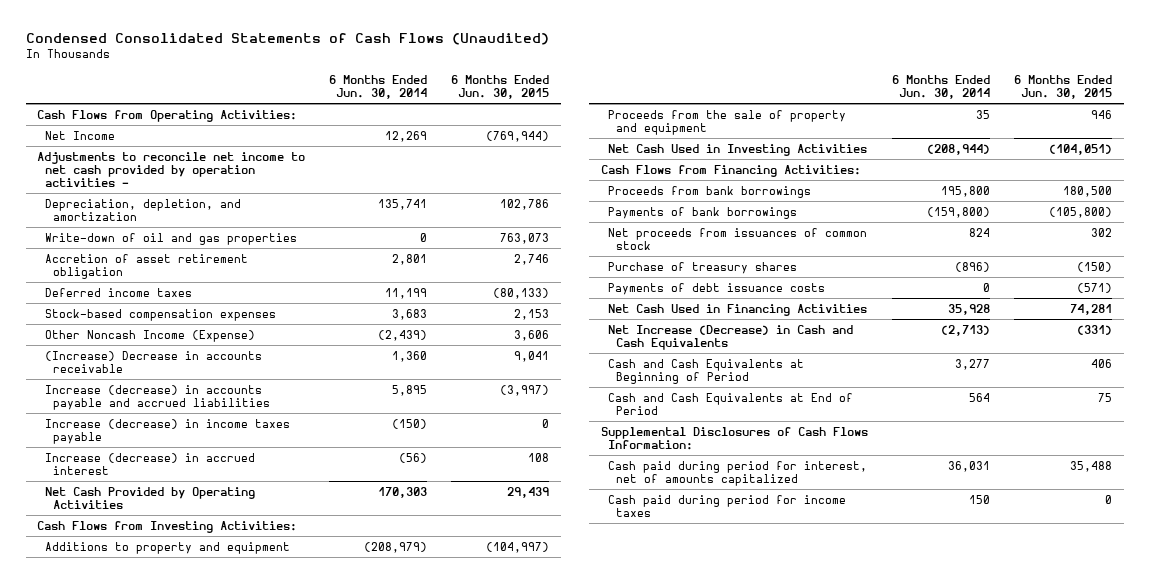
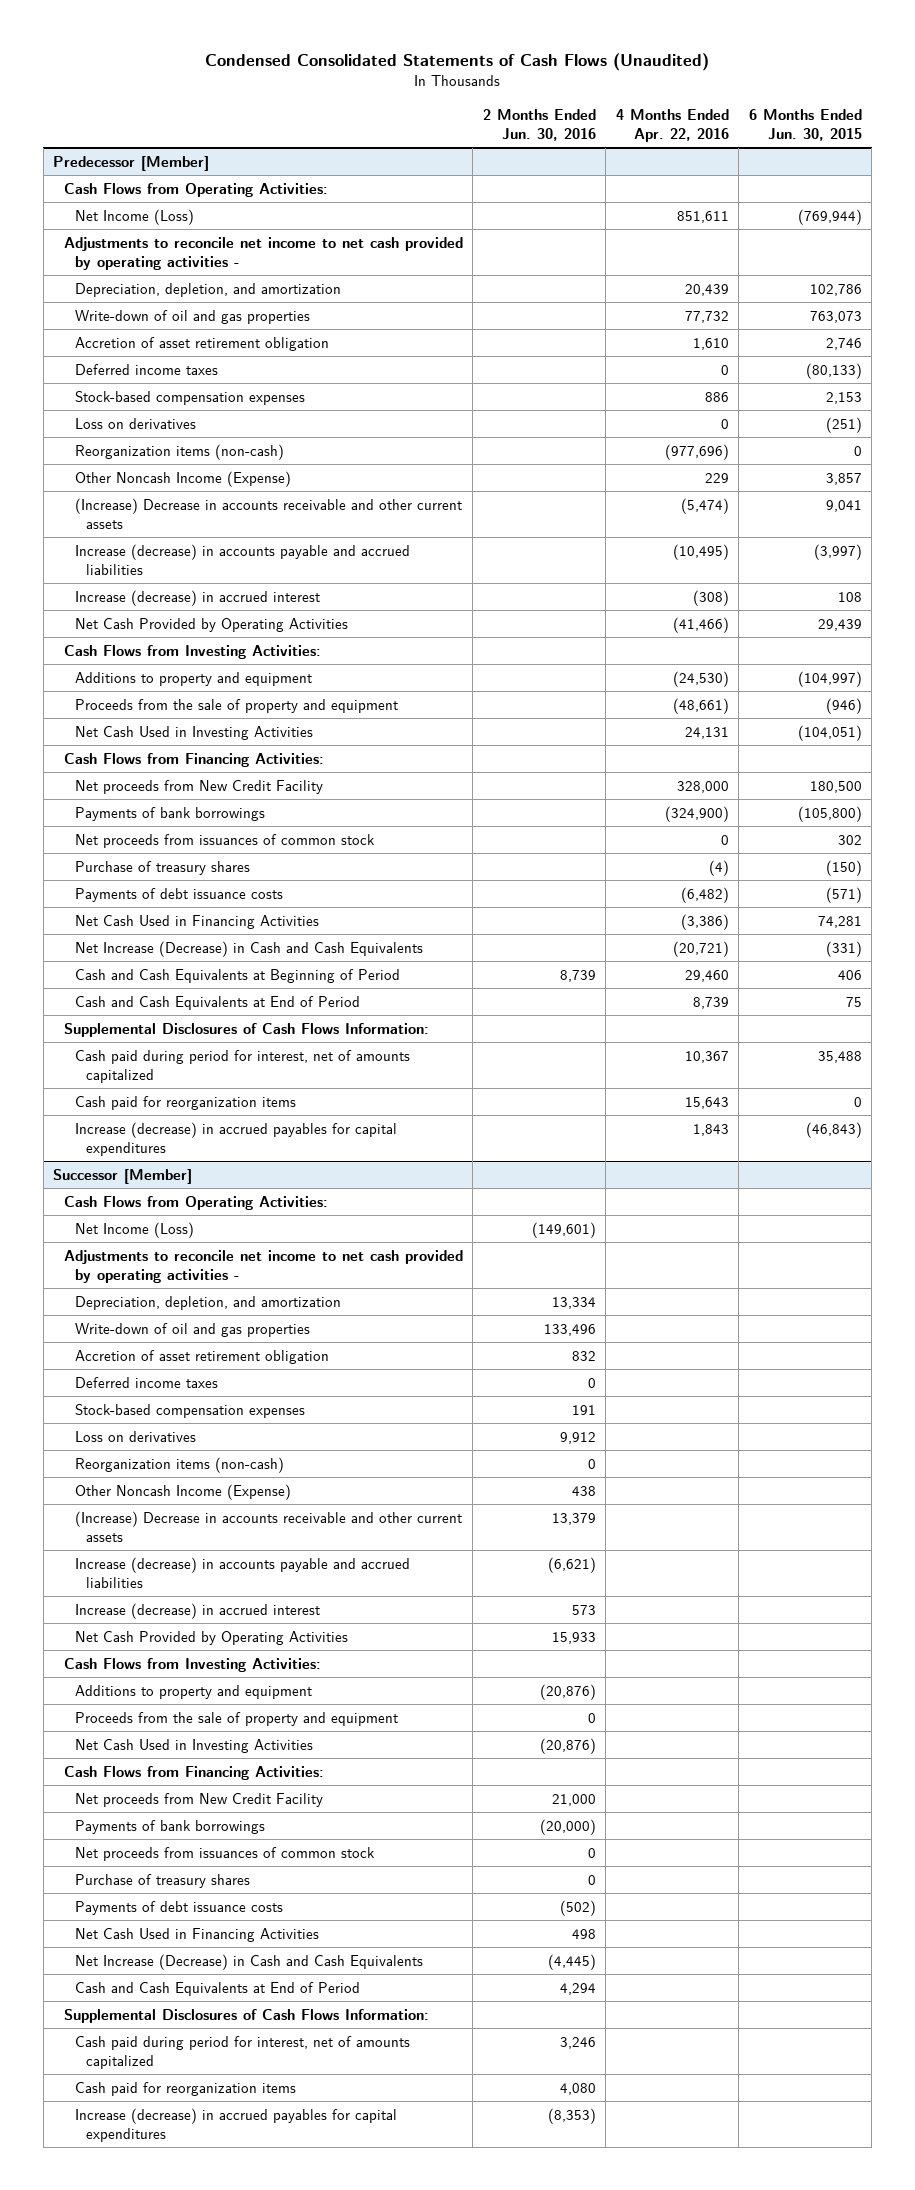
[329,74,428,100] 6 Months Ended Jun. 30, 2014 -> none
none -> [482,108,596,142] 2 Months Ended Jun. 30, 2016
none -> [615,108,729,143] 4 Months Ended Apr. 22, 2016
none -> [53,155,210,171] Predecessor [Member]
[45,130,116,140] Net Income -> [75,208,195,225] Net Income (Loss)
[37,151,306,188] Adjustments to reconcile net income to net cash provided by operation activities - -> [64,236,464,270] Adjustments to reconcile net income to net cash provided by operating activities -
none -> [75,417,197,429] Loss on derivatives
none -> [75,443,285,460] Reorganization items (non-cash)
[513,329,549,341] 3,606 -> [825,472,862,485] 3,857
[45,350,263,373] (Increase) Decrease in accounts receivable -> [75,497,463,529] (Increase) Decrease in accounts receivable and other current assets
[45,418,291,444] Increase (decrease) in income taxes payable -> none
[1091,109,1113,119] 946 -> [825,697,862,714] (946)
[608,185,812,198] Proceeds from bank borrowings -> [75,779,324,794] Net proceeds from New Credit Facility
[608,494,847,517] Cash paid during period for income taxes -> none
none -> [75,1095,297,1110] Cash paid for reorganization items
none -> [75,1121,398,1156] Increase (decrease) in accrued payables for capital expenditures
none -> [53,1168,193,1184] Successor [Member]
none -> [64,1195,329,1210] Cash Flows from Operating Activities:
none -> [75,1221,195,1238] Net Income (Loss)
none -> [64,1249,464,1283] Adjustments to reconcile net income to net cash provided by operating activities -
none -> [75,1295,342,1310] Depreciation, depletion, and amortization
none -> [75,1322,311,1337] Write-down of oil and gas properties
none -> [75,1349,330,1364] Accretion of asset retirement obligation
none -> [75,1376,219,1388] Deferred income taxes
none -> [75,1403,306,1418] Stock-based compensation expenses
none -> [75,1430,197,1442] Loss on derivatives
none -> [75,1456,285,1473] Reorganization items (non-cash)
none -> [75,1483,292,1500] Other Noncash Income (Expense)
none -> [75,1510,463,1542] (Increase) Decrease in accounts receivable and other current assets
none -> [75,1556,411,1588] Increase (decrease) in accounts payable and accrued liabilities
none -> [75,1602,321,1619] Increase (decrease) in accrued interest
none -> [75,1630,349,1645] Net Cash Provided by Operating Activities
none -> [64,1657,322,1672] Cash Flows from Investing Activities:
none -> [75,1684,313,1699] Additions to property and equipment
none -> [75,1711,399,1726] Proceeds from the sale of property and equipment
none -> [75,1738,314,1753] Net Cash Used in Investing Activities
none -> [64,1765,325,1780] Cash Flows from Financing Activities:
none -> [75,1792,324,1807] Net proceeds from New Credit Facility
none -> [75,1819,266,1834] Payments of bank borrowings
none -> [75,1846,376,1861] Net proceeds from issuances of common stock
none -> [75,1873,251,1888] Purchase of treasury shares
none -> [75,1900,284,1915] Payments of debt issuance costs
none -> [75,1927,320,1942] Net Cash Used in Financing Activities
none -> [75,1953,424,1970] Net Increase (Decrease) in Cash and Cash Equivalents
none -> [75,1981,361,1996] Cash and Cash Equivalents at End of Period
none -> [64,2008,430,2023] Supplemental Disclosures of Cash Flows Information:
none -> [75,2035,411,2069] Cash paid during period for interest, net of amounts capitalized
none -> [75,2081,297,2096] Cash paid for reorganization items
none -> [75,2107,398,2142] Increase (decrease) in accrued payables for capital expenditures

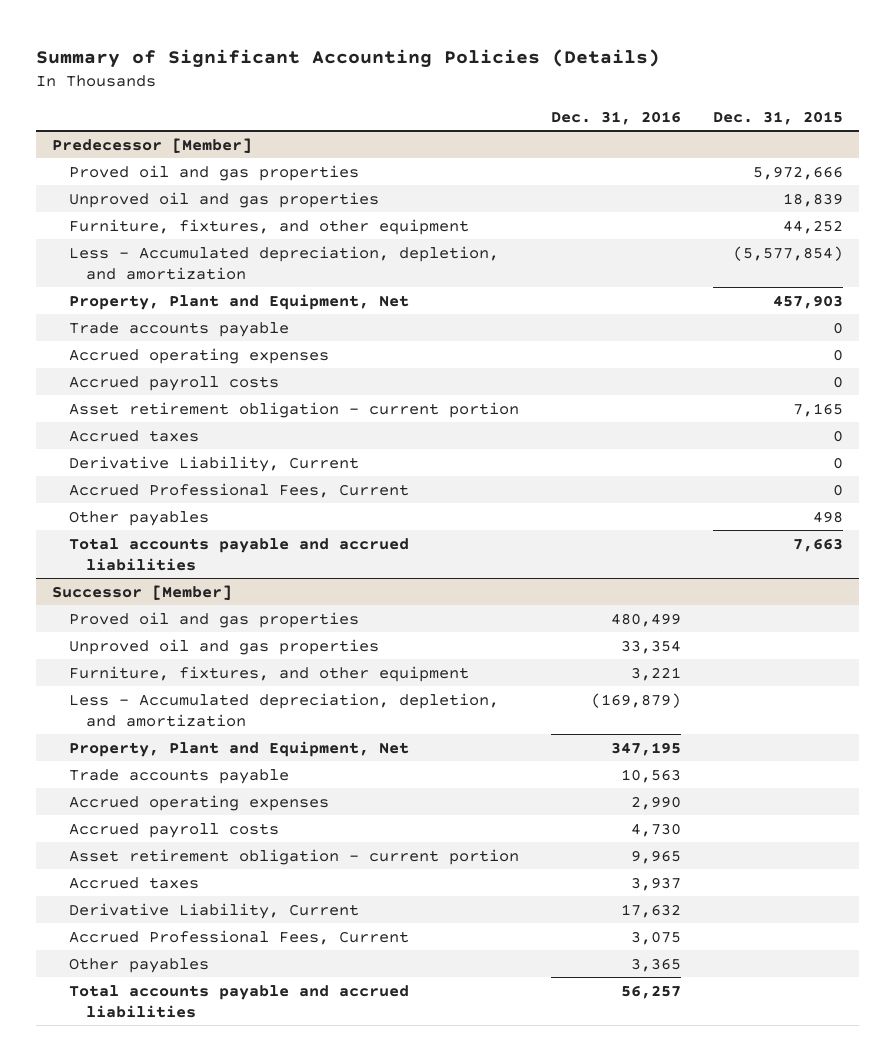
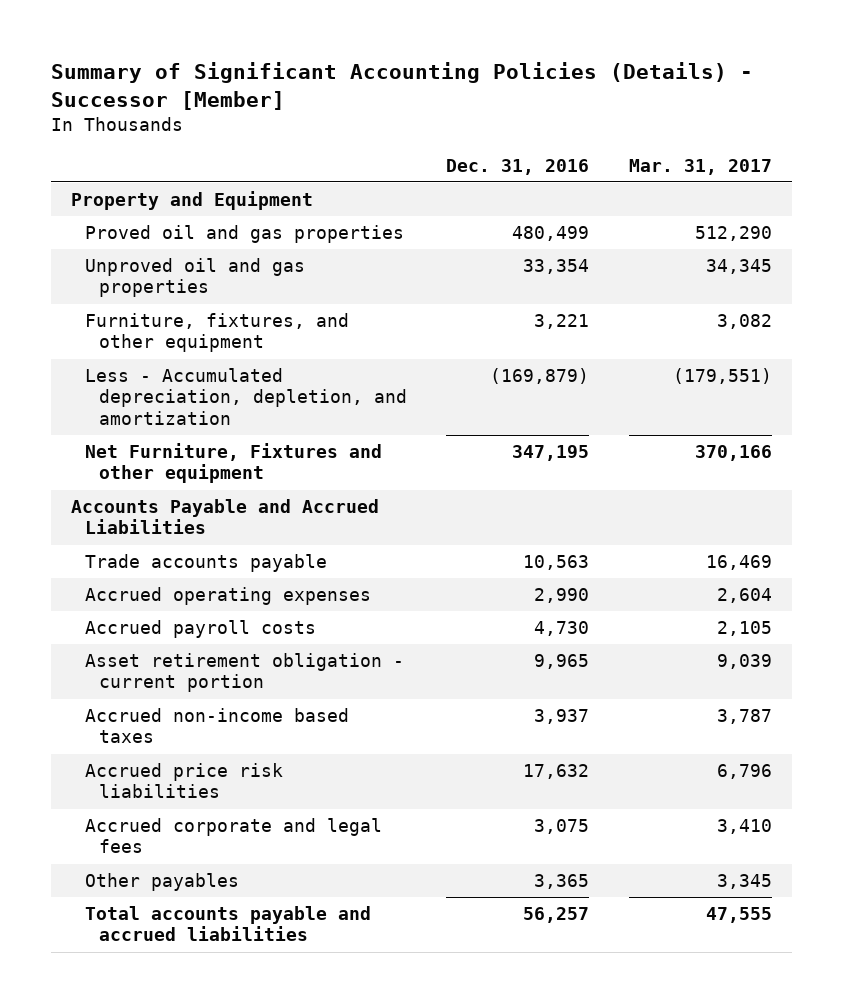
[35,48,660,68] Summary of Significant Accounting Policies (Details) -> [51,61,754,110] Summary of Significant Accounting Policies (Details) - Successor [Member]
[712,110,843,125] Dec. 31, 2015 -> none
none -> [628,158,772,175] Mar. 31, 2017
[51,137,252,153] Predecessor [Member] -> none
[68,164,359,181] Proved oil and gas properties -> none
[68,191,379,208] Unproved oil and gas properties -> none
[68,218,469,235] Furniture, fixtures, and other equipment -> none
[68,245,499,280] Less - Accumulated depreciation, depletion, and amortization -> none
[68,293,409,310] Property, Plant and Equipment, Net -> none
[68,321,289,337] Trade accounts payable -> none
[68,347,329,364] Accrued operating expenses -> none
[68,375,279,391] Accrued payroll costs -> none
[68,401,519,418] Asset retirement obligation - current portion -> none
[68,429,199,442] Accrued taxes -> none
[68,455,359,472] Derivative Liability, Current -> none
[68,482,409,498] Accrued Professional Fees, Current -> none
[68,510,209,526] Other payables -> none
[68,537,409,571] Total accounts payable and accrued liabilities -> none
[51,584,232,600] Successor [Member] -> none
none -> [70,191,313,211] Property and Equipment
[68,740,409,757] Property, Plant and Equipment, Net -> [84,443,382,484] Net Furniture, Fixtures and other equipment
none -> [70,499,379,535] Accounts Payable and Accrued Liabilities
[68,876,199,889] Accrued taxes -> [84,708,349,744] Accrued non-income based taxes
[68,902,359,919] Derivative Liability, Current -> [84,763,283,799] Accrued price risk liabilities
[68,929,409,945] Accrued Professional Fees, Current -> [84,818,382,854] Accrued corporate and legal fees

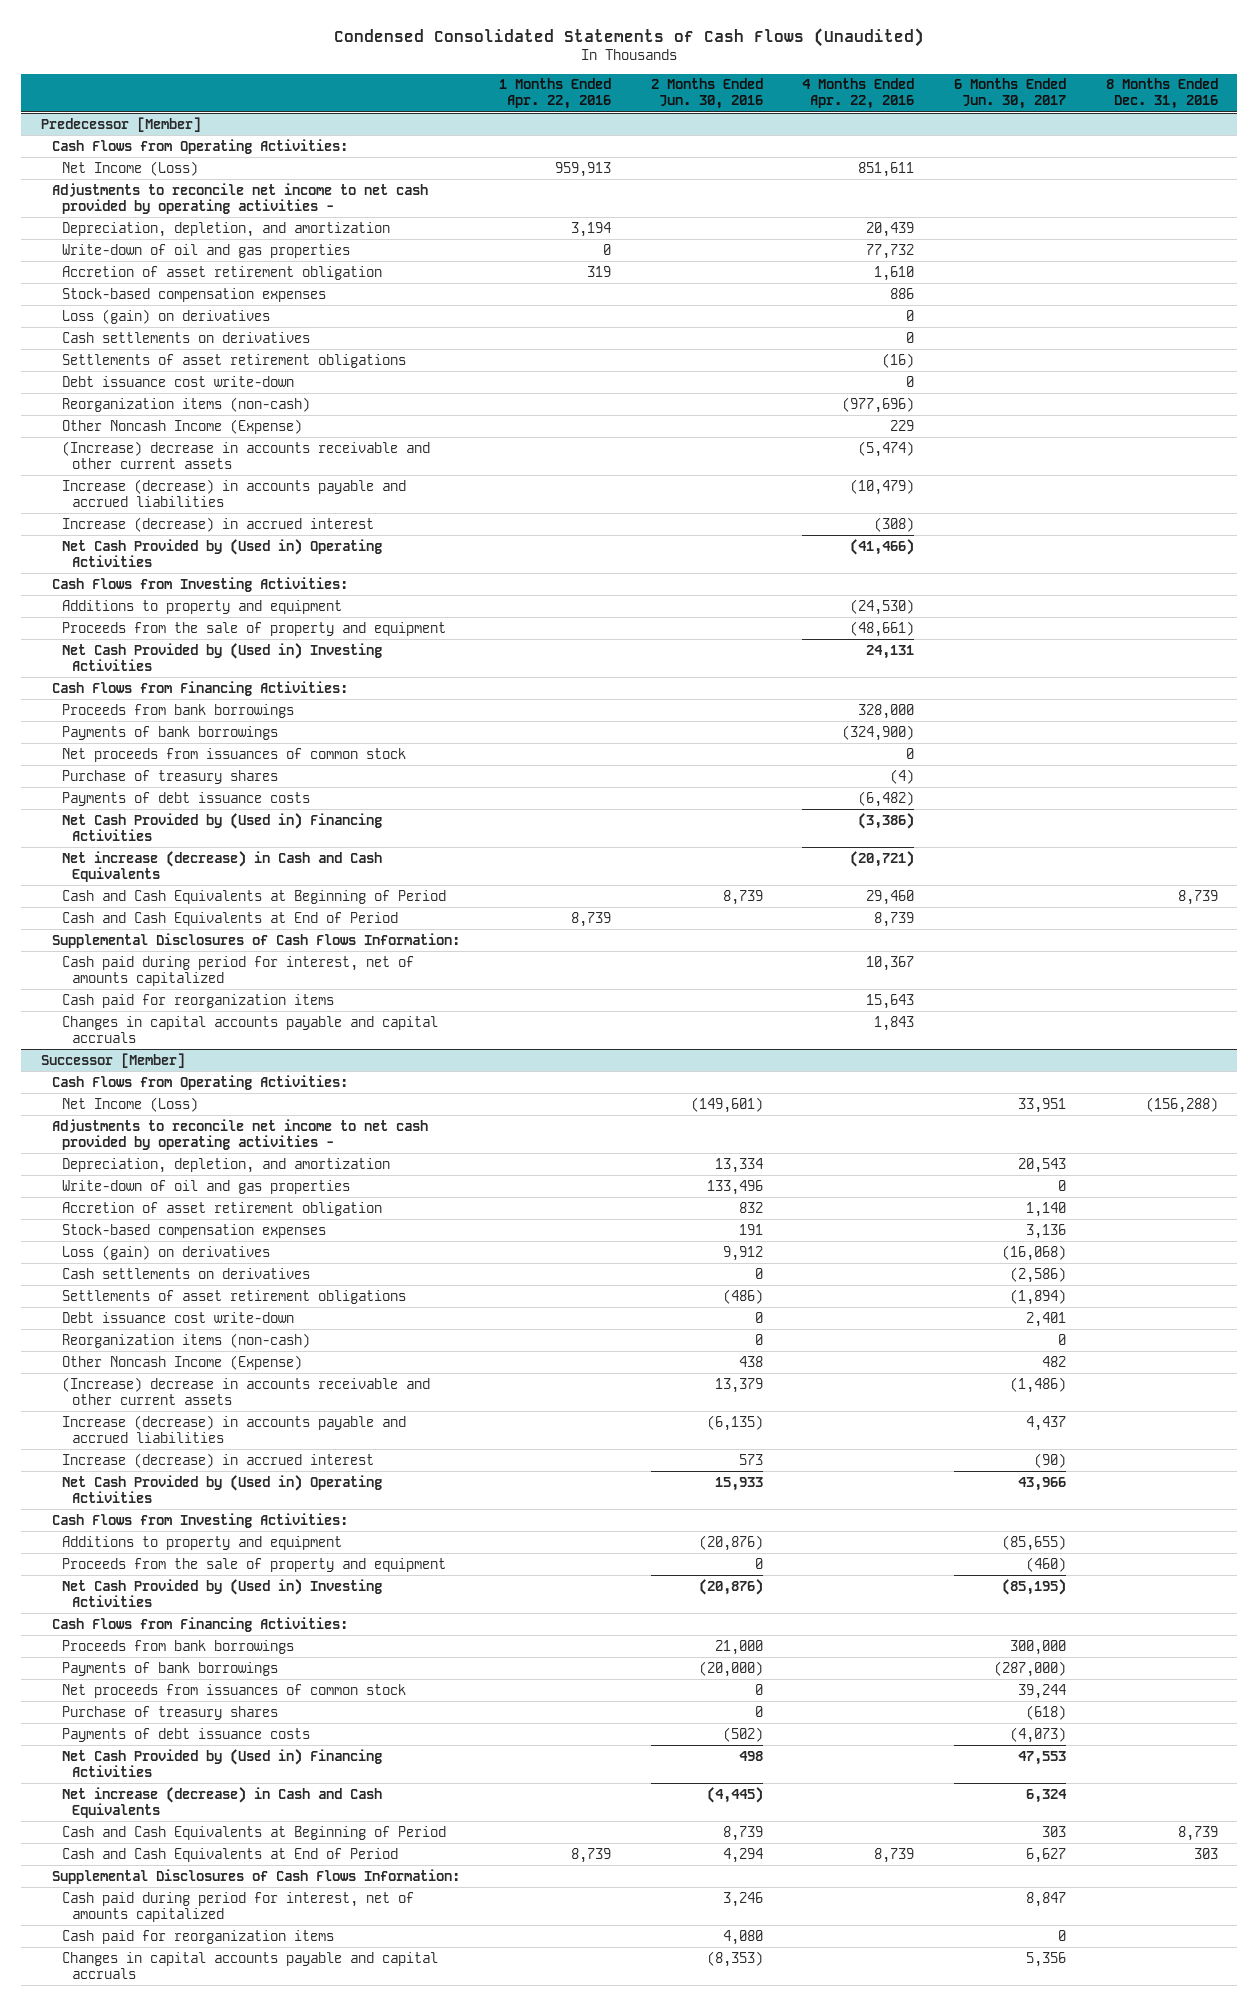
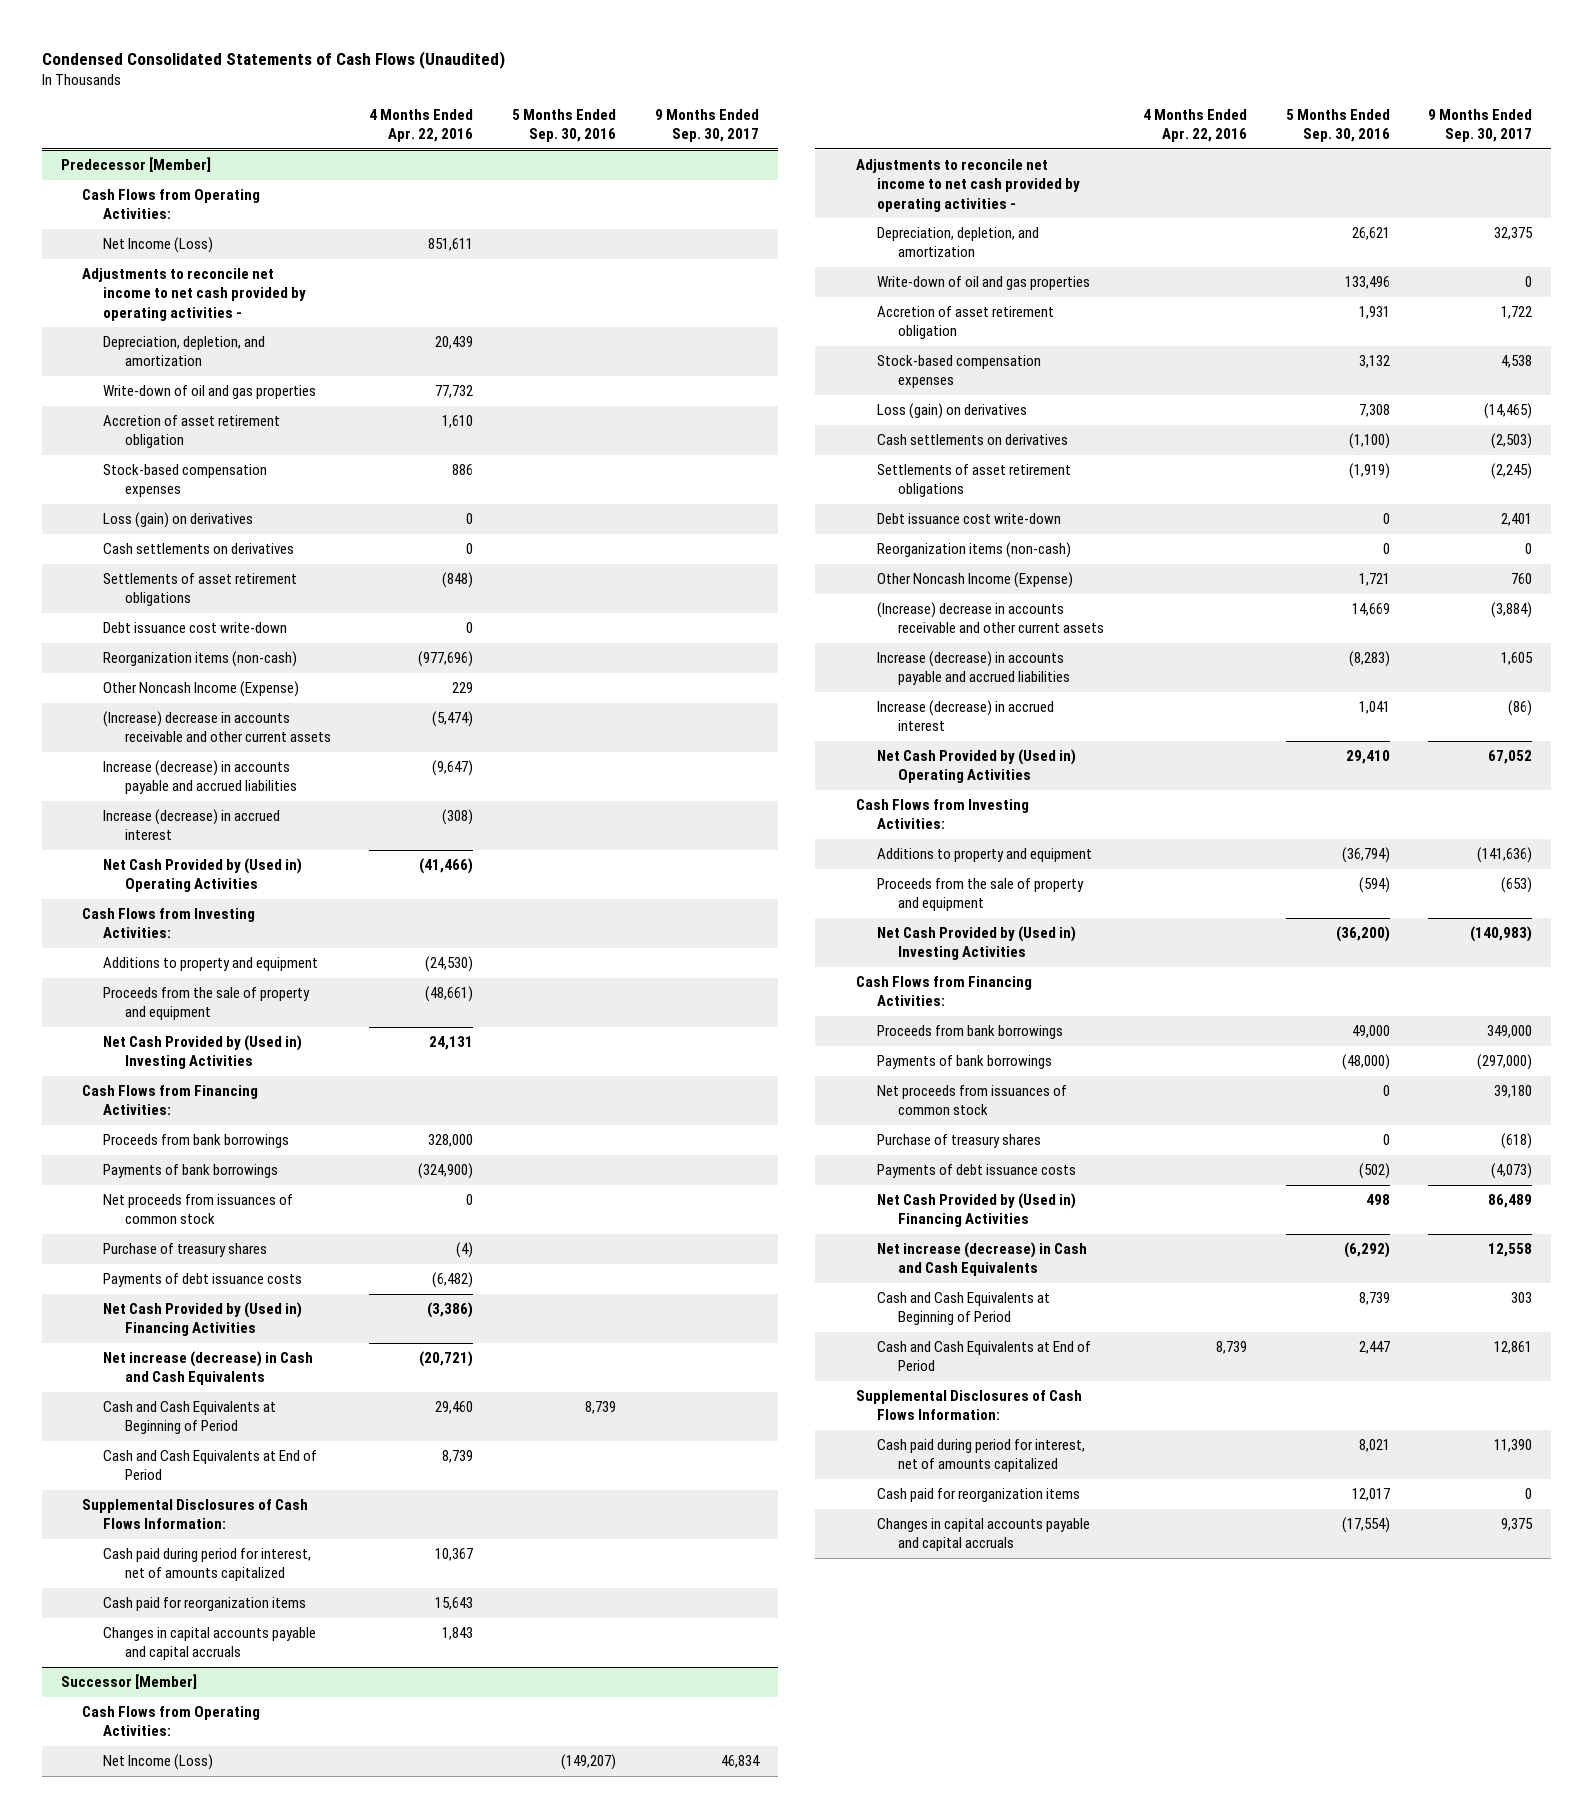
[499,78,612,110] 1 Months Ended Apr. 22, 2016 -> none
[650,78,763,110] 2 Months Ended Jun. 30, 2016 -> none
[953,78,1066,110] 6 Months Ended Jun. 30, 2017 -> none
[1105,78,1218,110] 8 Months Ended Dec. 31, 2016 -> none
none -> [511,109,616,143] 5 Months Ended Sep. 30, 2016
none -> [654,109,759,143] 9 Months Ended Sep. 30, 2017
[882,352,915,368] (16) -> [442,572,474,589] (848)
[850,478,915,495] (10,479) -> [432,760,474,777] (9,647)

